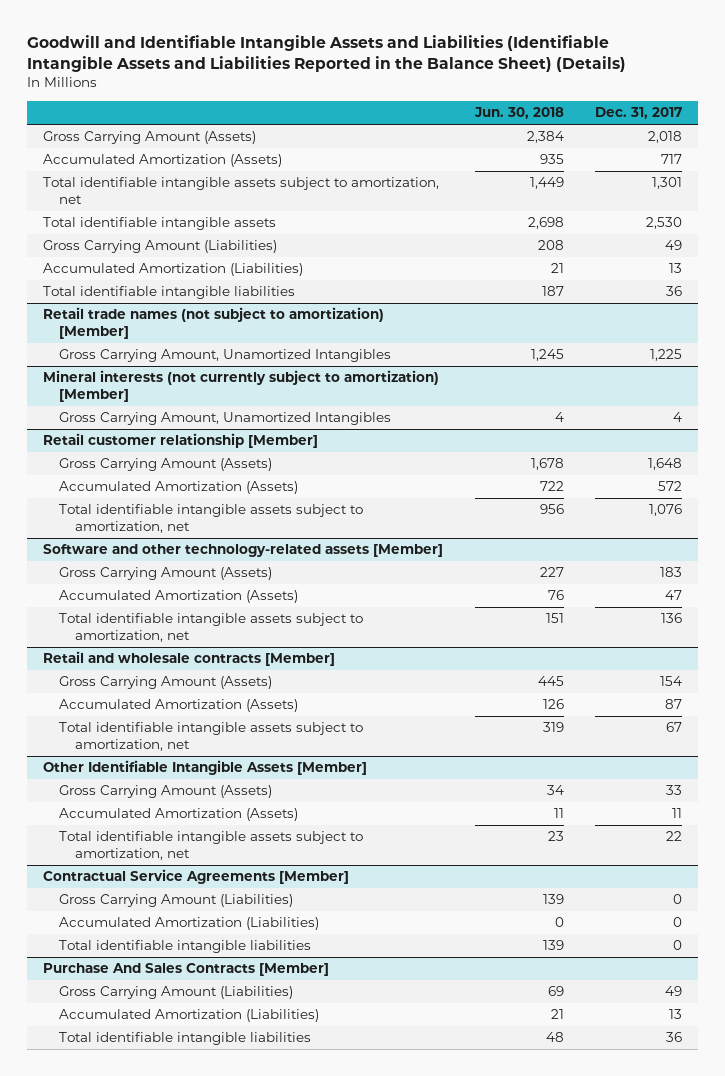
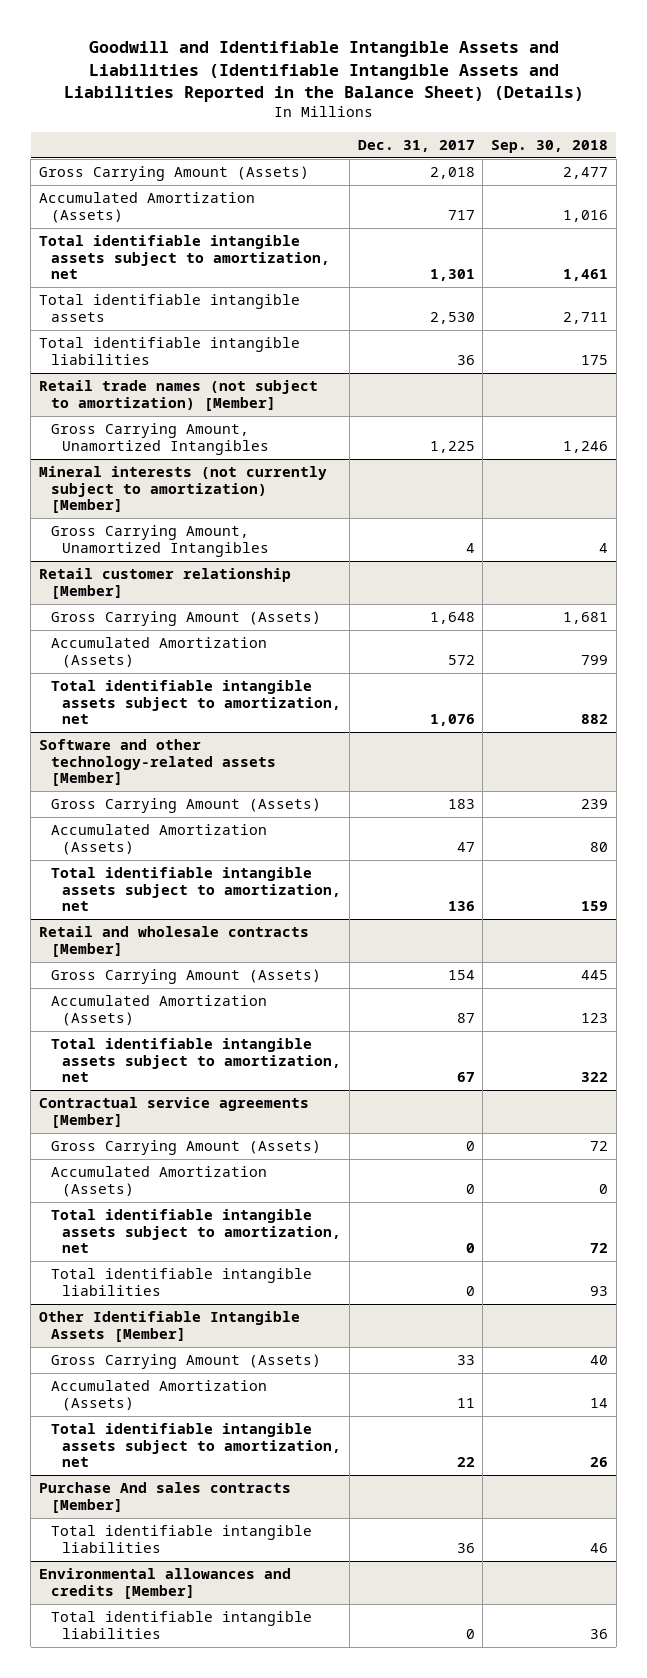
[473,106,564,119] Jun. 30, 2018 -> none
none -> [491,140,609,154] Sep. 30, 2018
[43,240,278,254] Gross Carrying Amount (Liabilities) -> none
[43,263,304,277] Accumulated Amortization (Liabilities) -> none
none -> [39,1097,310,1128] Contractual service agreements [Member]
none -> [50,1140,321,1156] Gross Carrying Amount (Assets)
none -> [50,1166,267,1197] Accumulated Amortization (Assets)
none -> [50,1209,342,1254] Total identifiable intangible assets subject to amortization, net
none -> [50,1268,312,1296] Total identifiable intangible liabilities
[43,869,350,885] Contractual Service Agreements [Member] -> none
[58,894,293,908] Gross Carrying Amount (Liabilities) -> none
[58,917,319,931] Accumulated Amortization (Liabilities) -> none
[58,940,311,954] Total identifiable intangible liabilities -> none
[58,986,293,1000] Gross Carrying Amount (Liabilities) -> none
[58,1009,319,1023] Accumulated Amortization (Liabilities) -> none
[43,963,330,977] Purchase And Sales Contracts [Member] -> [39,1482,292,1513] Purchase And sales contracts [Member]
none -> [39,1568,292,1599] Environmental allowances and credits [Member]
none -> [50,1611,312,1639] Total identifiable intangible liabilities

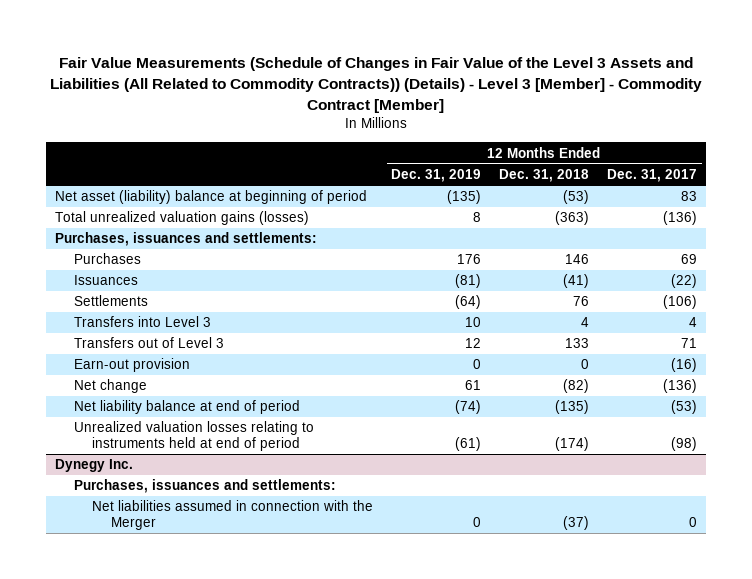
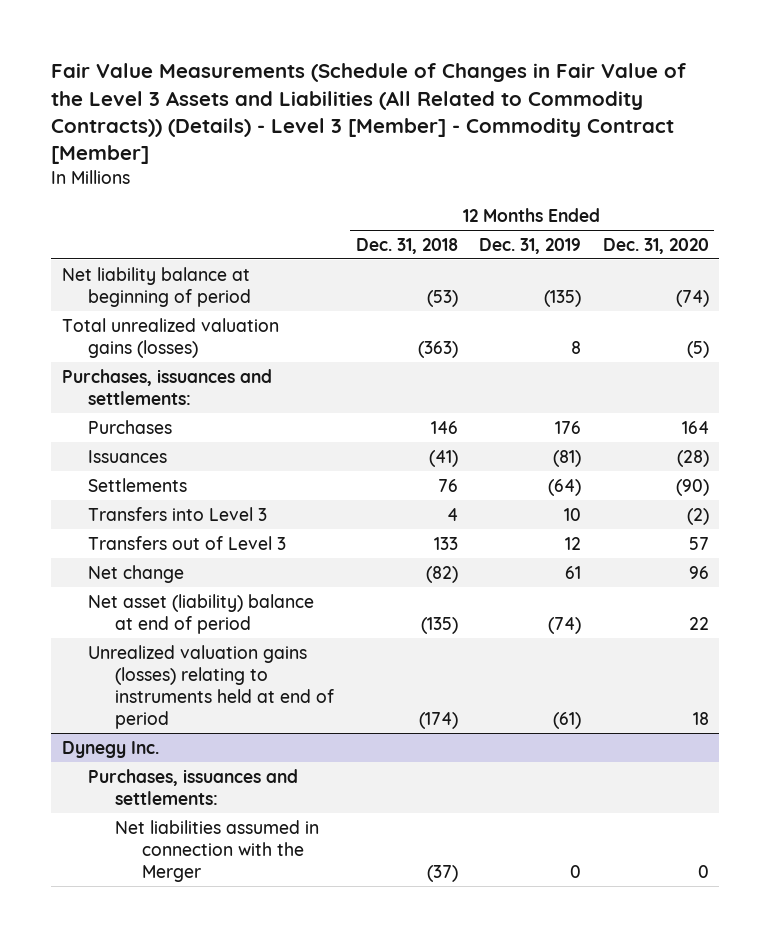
[607,169,698,183] Dec. 31, 2017 -> none
none -> [602,237,709,254] Dec. 31, 2020
[55,190,368,205] Net asset (liability) balance at beginning of period -> [61,266,252,307] Net liability balance at beginning of period
[73,358,190,373] Earn-out provision -> none
[73,400,300,415] Net liability balance at end of period -> [88,593,315,634] Net asset (liability) balance at end of period
[73,421,314,452] Unrealized valuation losses relating to instruments held at end of period -> [88,644,334,729] Unrealized valuation gains (losses) relating to instruments held at end of period

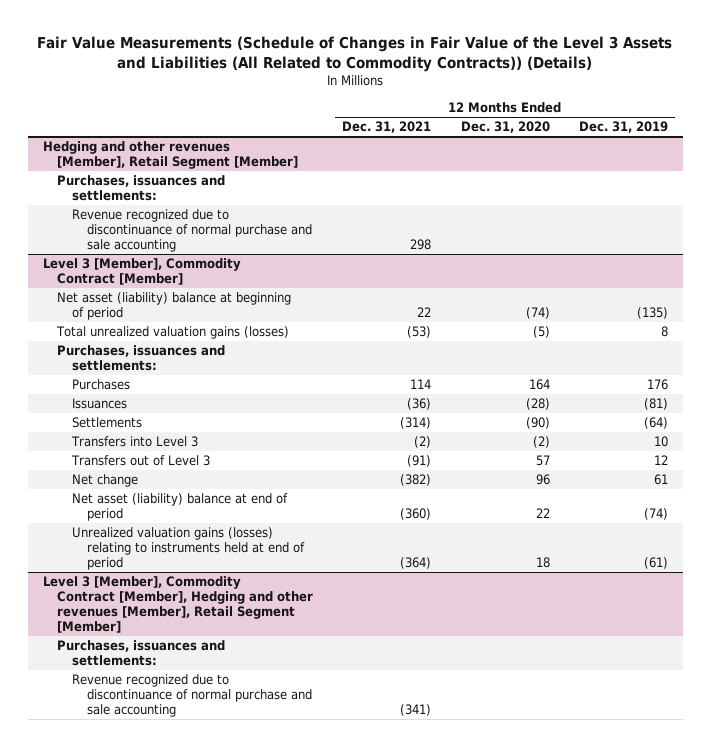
[50,63,686,165] Fair Value Measurements (Schedule of Changes in Fair Value of the Level 3 Assets and Liabilities (All Related to Commodity Contracts)) (Details) - Level 3 [Member] - Commodity Contract [Member] -> [37,35,673,72] Fair Value Measurements (Schedule of Changes in Fair Value of the Level 3 Assets and Liabilities (All Related to Commodity Contracts)) (Details)
[355,237,458,254] Dec. 31, 2018 -> none
none -> [342,121,432,134] Dec. 31, 2021
none -> [42,141,299,170] Hedging and other revenues [Member], Retail Segment [Member]
none -> [57,175,226,202] Purchases, issuances and settlements:
none -> [71,209,312,253] Revenue recognized due to discontinuance of normal purchase and sale accounting
none -> [42,258,241,286] Level 3 [Member], Commodity Contract [Member]
[61,266,252,307] Net liability balance at beginning of period -> [57,292,292,321] Net asset (liability) balance at beginning of period
[61,740,159,758] Dynegy Inc. -> none
none -> [42,576,314,634] Level 3 [Member], Commodity Contract [Member], Hedging and other revenues [Member], Retail Segment [Member]
[114,819,319,882] Net liabilities assumed in connection with the Merger -> none
none -> [71,674,312,718] Revenue recognized due to discontinuance of normal purchase and sale accounting

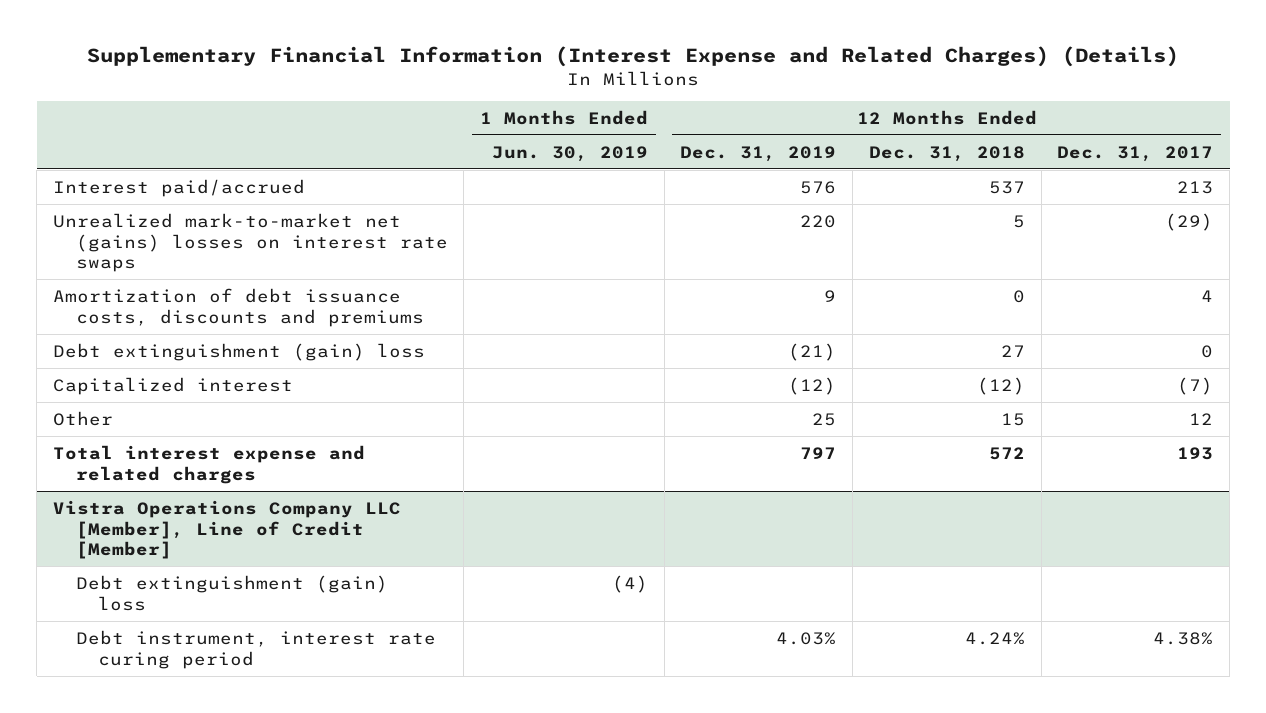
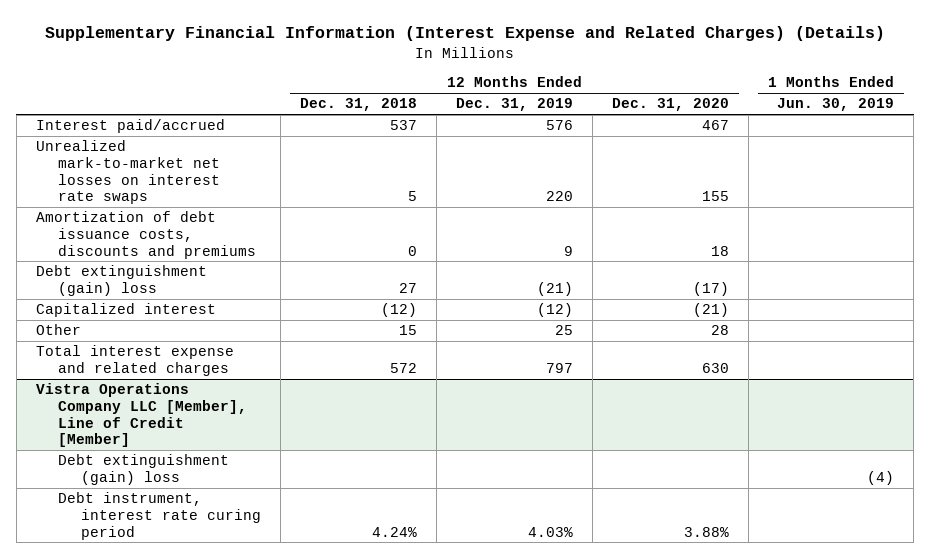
[1057,145,1214,162] Dec. 31, 2017 -> none
none -> [612,98,730,112] Dec. 31, 2020
[52,212,448,273] Unrealized mark-to-market net (gains) losses on interest rate swaps -> [35,140,221,205] Unrealized mark-to-market net losses on interest rate swaps

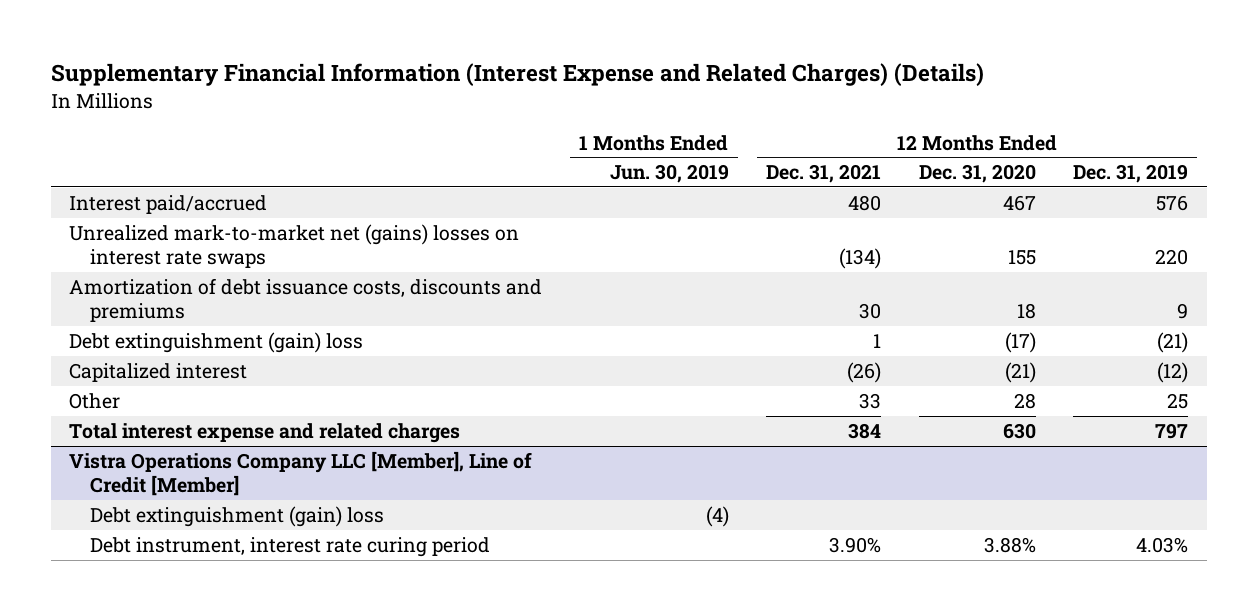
[300,98,418,112] Dec. 31, 2018 -> none
none -> [766,164,882,184] Dec. 31, 2021
[35,140,221,205] Unrealized mark-to-market net losses on interest rate swaps -> [69,223,520,269] Unrealized mark-to-market net (gains) losses on interest rate swaps

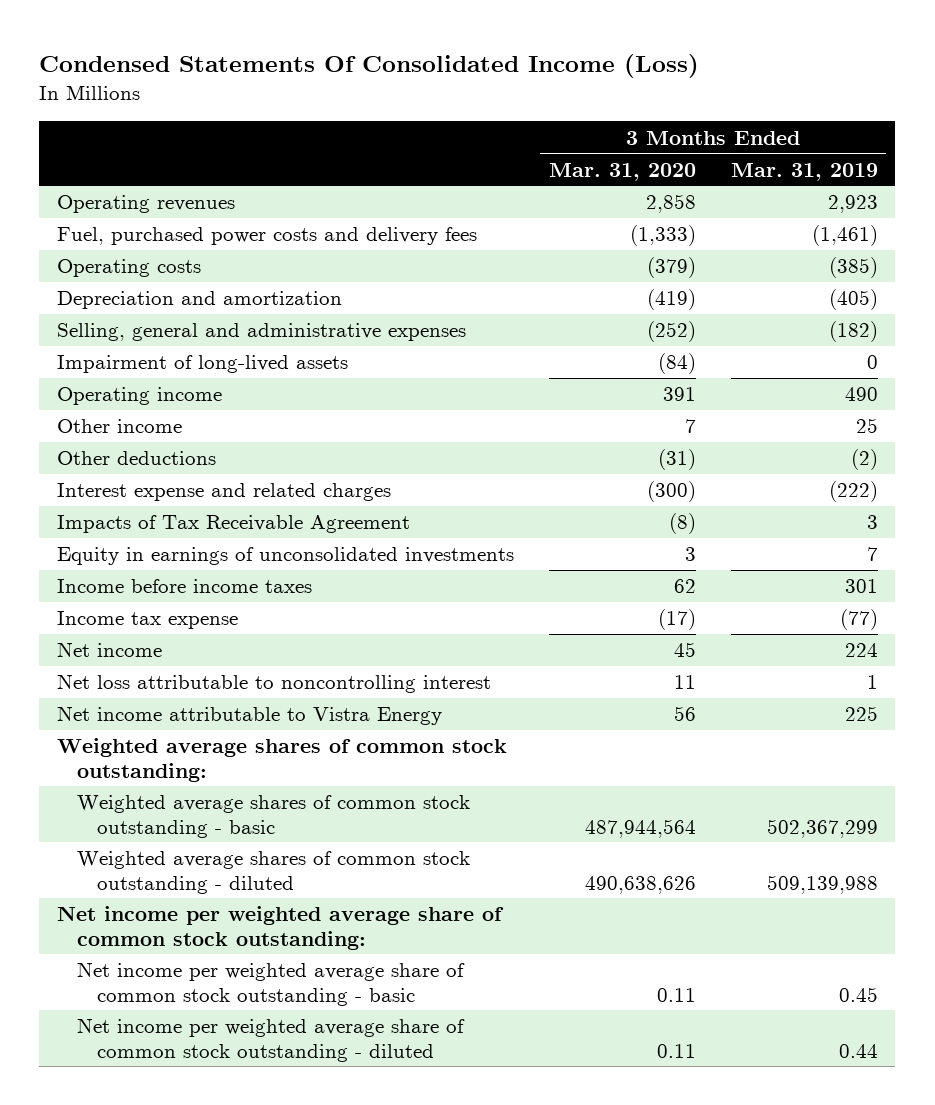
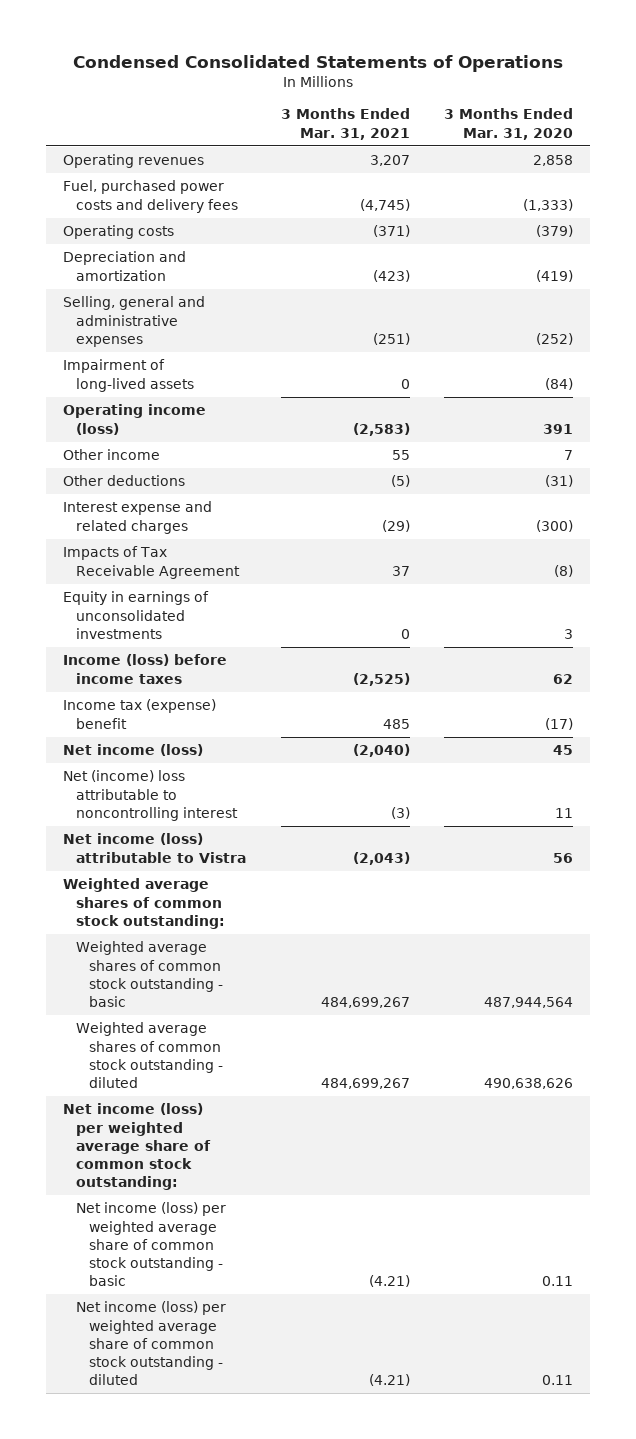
[39,53,700,78] Condensed Statements Of Consolidated Income (Loss) -> [73,54,564,72] Condensed Consolidated Statements of Operations
[730,162,878,181] Mar. 31, 2019 -> none
none -> [280,108,410,140] 3 Months Ended Mar. 31, 2021
[56,387,222,406] Operating income -> [63,404,207,435] Operating income (loss)
[56,579,312,594] Income before income taxes -> [63,654,228,684] Income (loss) before income taxes
[56,611,238,630] Income tax expense -> [63,699,217,729] Income tax (expense) benefit
[56,642,162,658] Net income -> [63,744,204,757] Net income (loss)
[56,674,491,694] Net loss attributable to noncontrolling interest -> [63,770,239,821] Net (income) loss attributable to noncontrolling interest
[56,706,442,726] Net income attributable to Vistra Energy -> [63,833,247,863] Net income (loss) attributable to Vistra
[56,906,504,950] Net income per weighted average share of common stock outstanding: -> [63,1103,212,1191] Net income (loss) per weighted average share of common stock outstanding:
[77,962,466,1006] Net income per weighted average share of common stock outstanding - basic -> [76,1202,227,1287] Net income (loss) per weighted average share of common stock outstanding - basic
[77,1018,466,1062] Net income per weighted average share of common stock outstanding - diluted -> [76,1301,227,1386] Net income (loss) per weighted average share of common stock outstanding - diluted

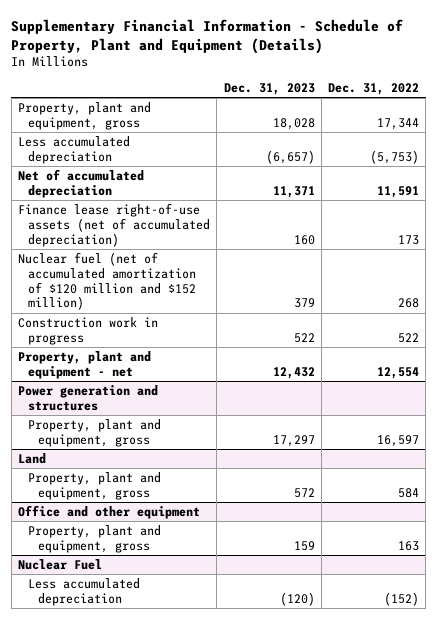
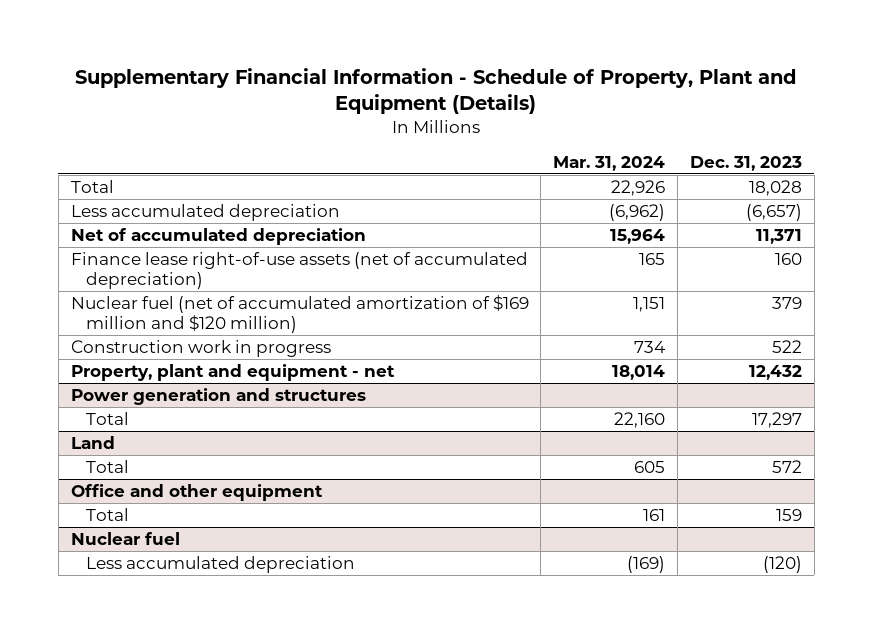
[328,83,420,96] Dec. 31, 2022 -> none
none -> [553,155,666,171] Mar. 31, 2024
[18,101,152,130] Property, plant and equipment, gross -> [70,179,114,193] Total
[18,251,197,311] Nuclear fuel (net of accumulated amortization of $120 million and $152 million) -> [70,294,529,333] Nuclear fuel (net of accumulated amortization of $169 million and $120 million)
[28,418,162,447] Property, plant and equipment, gross -> [85,411,129,425] Total
[28,471,162,500] Property, plant and equipment, gross -> [85,459,129,473] Total
[28,524,162,553] Property, plant and equipment, gross -> [85,507,129,521] Total
[18,558,103,570] Nuclear Fuel -> [70,531,180,545] Nuclear fuel

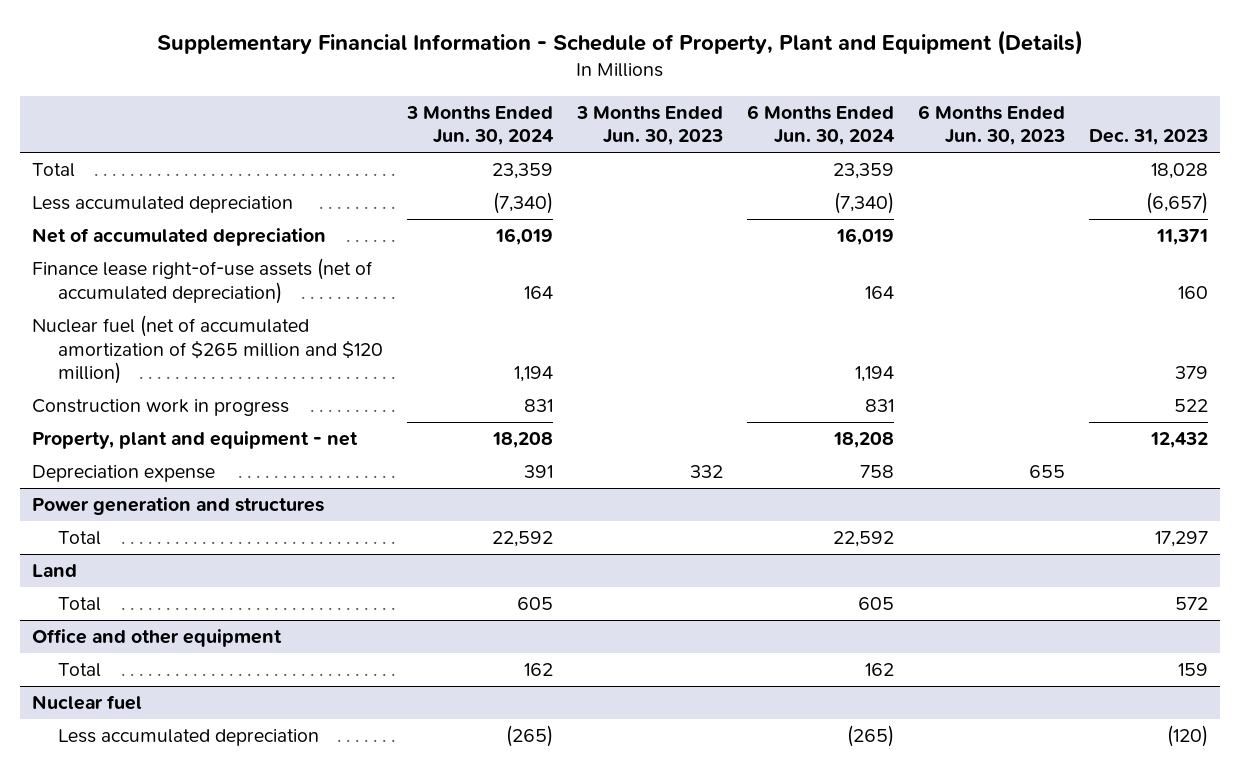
[553,155,666,171] Mar. 31, 2024 -> none
none -> [406,105,555,146] 3 Months Ended Jun. 30, 2024
none -> [576,105,724,146] 3 Months Ended Jun. 30, 2023
none -> [747,104,896,146] 6 Months Ended Jun. 30, 2024
none -> [918,104,1066,146] 6 Months Ended Jun. 30, 2023
[70,294,529,333] Nuclear fuel (net of accumulated amortization of $169 million and $120 million) -> [32,315,384,385] Nuclear fuel (net of accumulated amortization of $265 million and $120 million)
none -> [32,465,216,483] Depreciation expense

